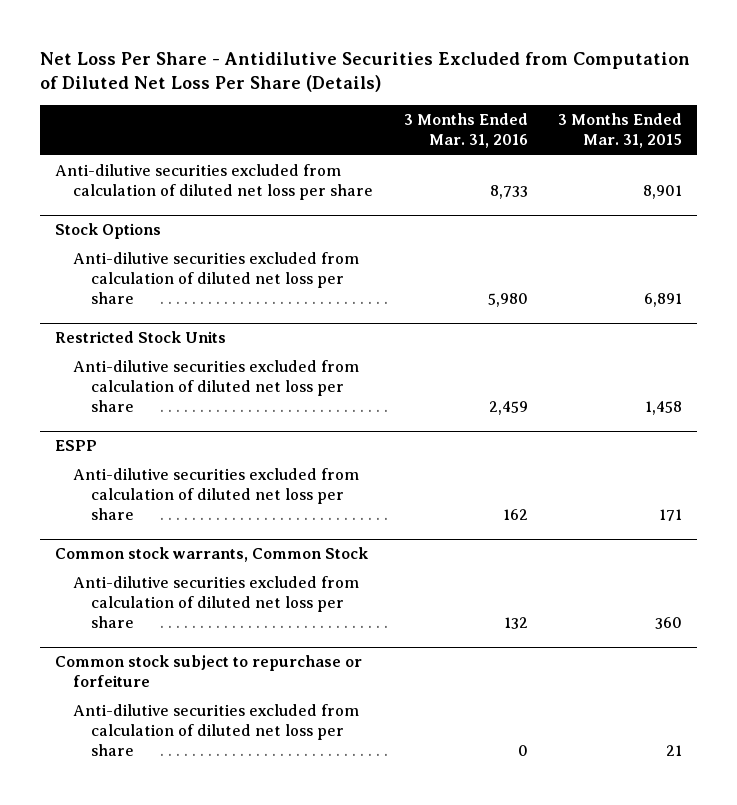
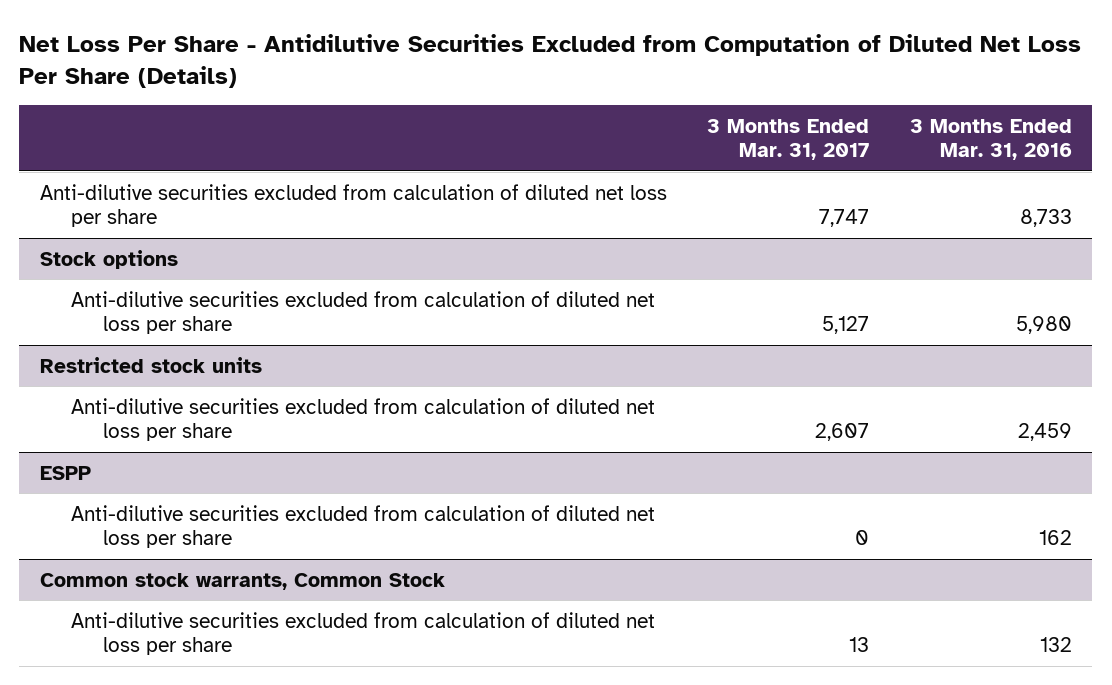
[557,113,682,149] 3 Months Ended Mar. 31, 2015 -> none
none -> [707,118,870,161] 3 Months Ended Mar. 31, 2017
[55,223,162,240] Stock Options -> [39,249,178,269] Stock options
[55,331,227,344] Restricted Stock Units -> [39,356,262,373] Restricted stock units
[55,655,363,688] Common stock subject to repurchase or forfeiture -> none
[73,704,360,757] Anti-dilutive securities excluded from calculation of diluted net loss per share -> none

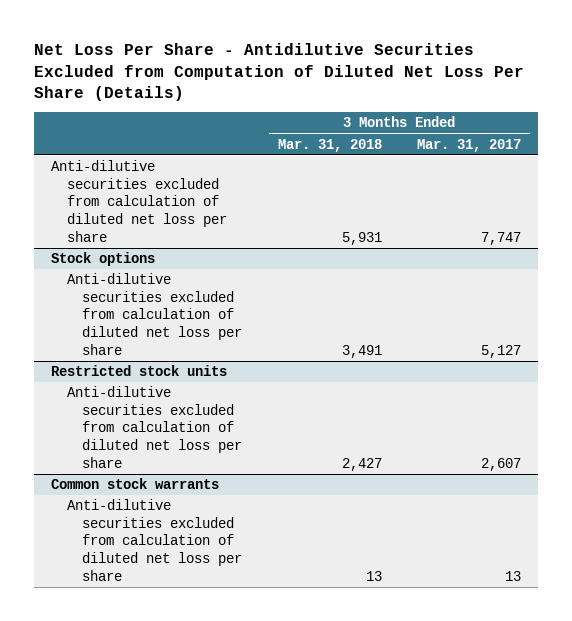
[910,118,1073,161] 3 Months Ended Mar. 31, 2016 -> none
none -> [277,138,382,152] Mar. 31, 2018
[39,465,91,480] ESPP -> none
[71,504,656,549] Anti-dilutive securities excluded from calculation of diluted net loss per share -> none
[39,572,445,590] Common stock warrants, Common Stock -> [51,478,220,490] Common stock warrants

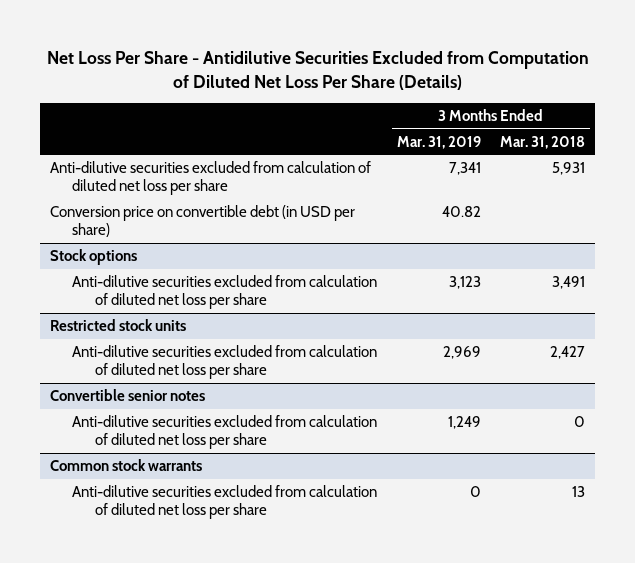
[416,138,521,152] Mar. 31, 2017 -> none
none -> [396,135,481,149] Mar. 31, 2019
none -> [50,205,356,238] Conversion price on convertible debt (in USD per share)
none -> [50,389,206,402] Convertible senior notes
none -> [72,415,378,450] Anti-dilutive securities excluded from calculation of diluted net loss per share

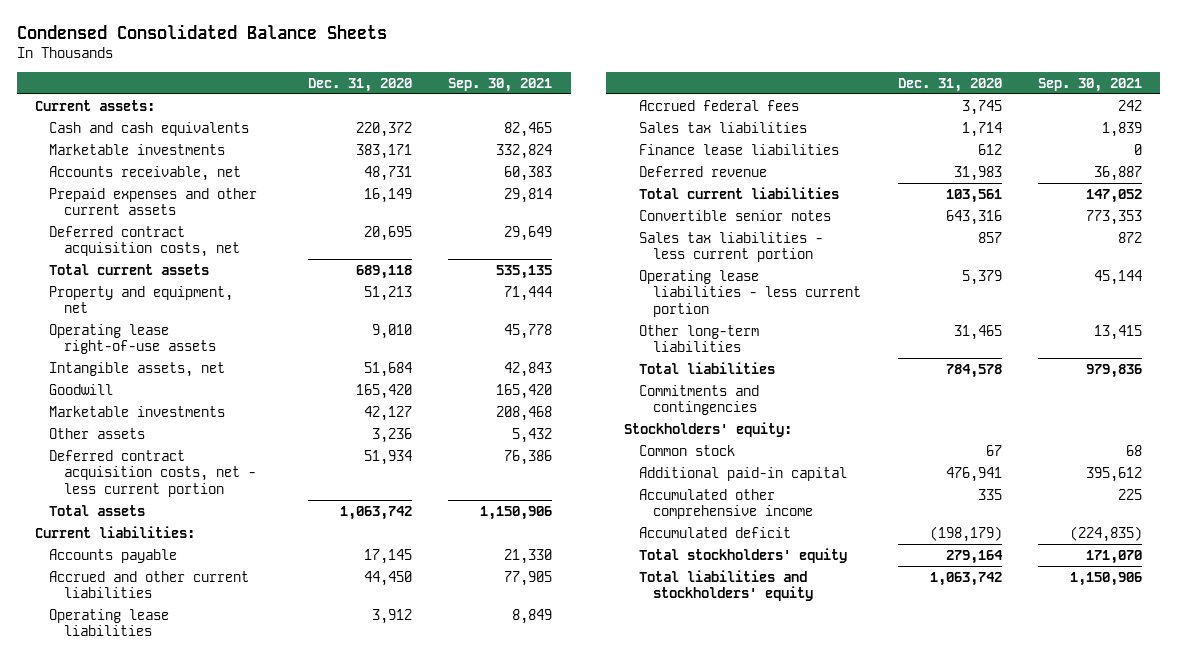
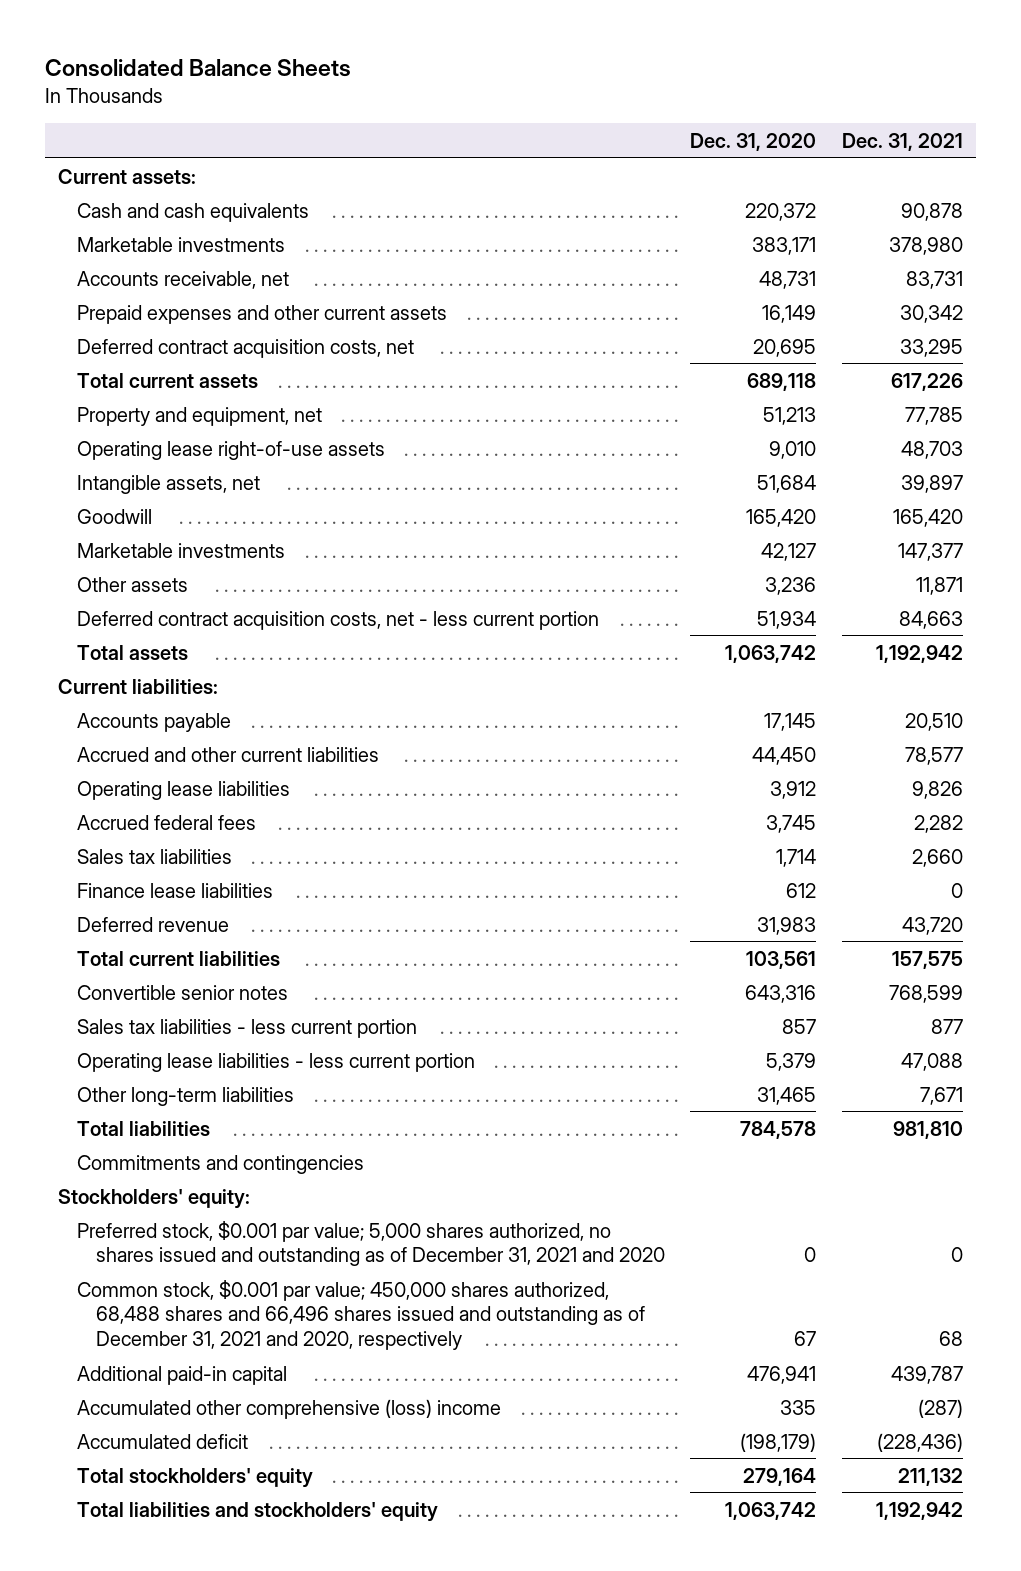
[16,23,387,39] Condensed Consolidated Balance Sheets -> [45,59,352,78] Consolidated Balance Sheets
[448,77,553,92] Sep. 30, 2021 -> none
none -> [842,133,964,152] Dec. 31, 2021
none -> [76,1220,665,1267] Preferred stock, $0.001 par value; 5,000 shares authorized, no shares issued and outstanding as of December 31, 2021 and 2020
[638,444,735,456] Common stock -> [76,1279,645,1351] Common stock, $0.001 par value; 450,000 shares authorized, 68,488 shares and 66,496 shares issued and outstanding as of December 31, 2021 and 2020, respectively
[638,488,814,520] Accumulated other comprehensive income -> [76,1398,501,1419] Accumulated other comprehensive (loss) income

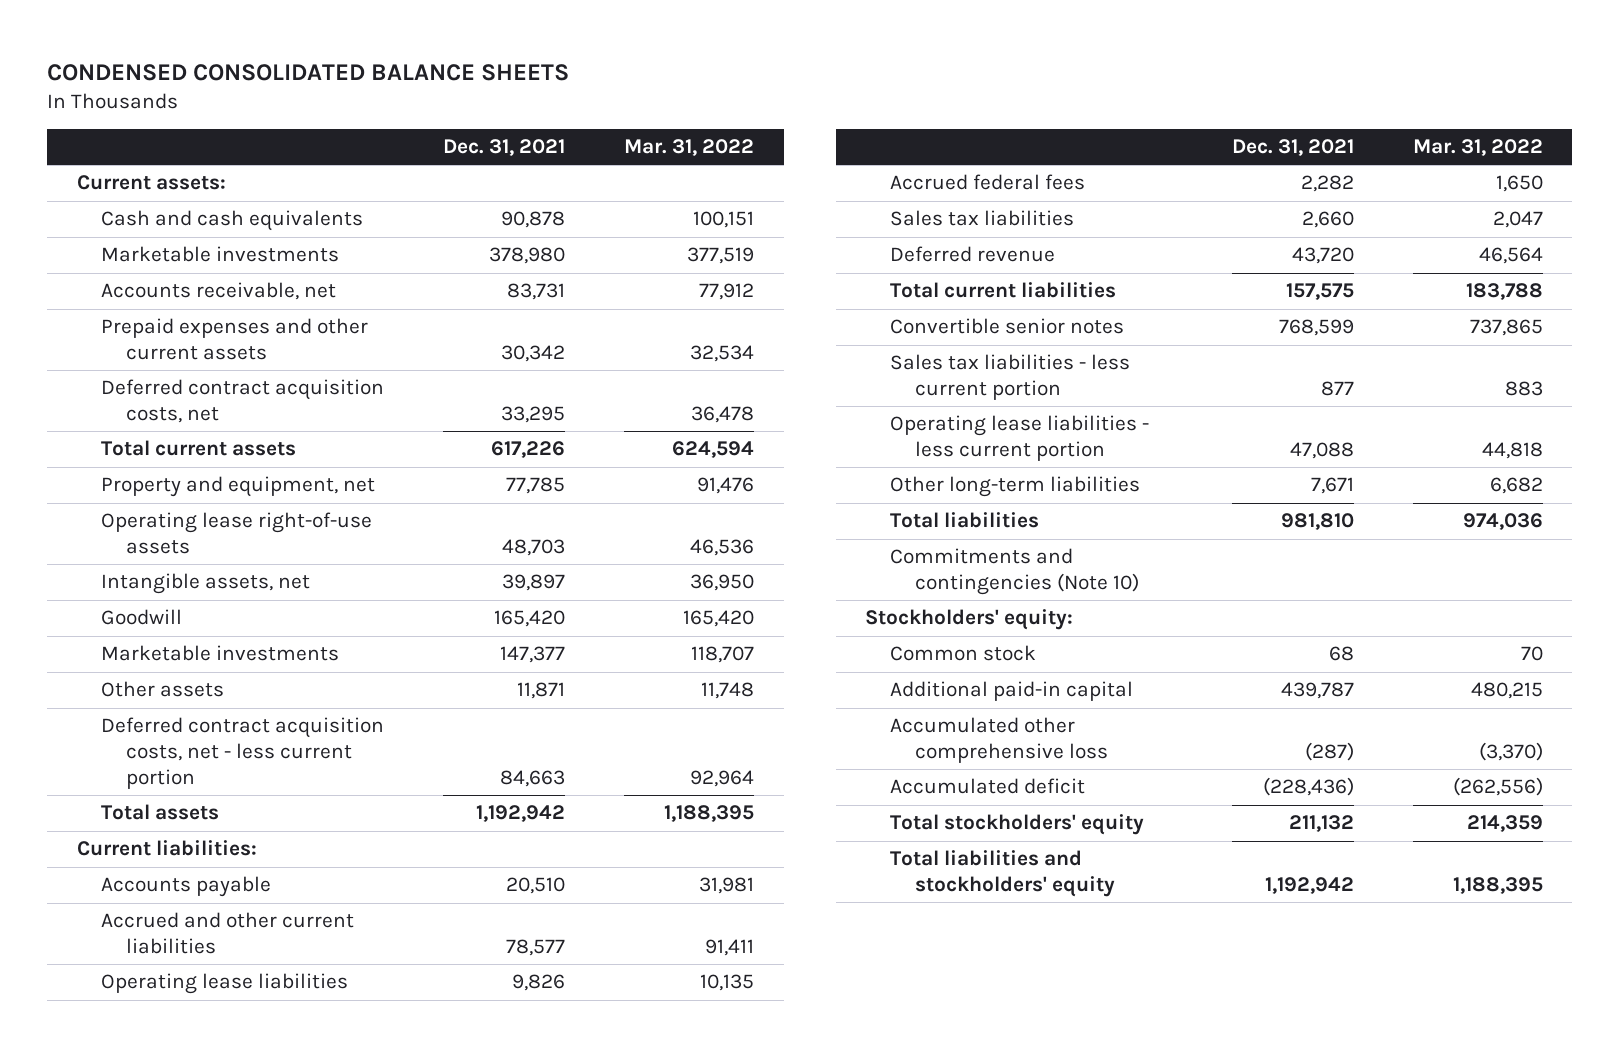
[45,59,352,78] Consolidated Balance Sheets -> [47,63,570,81] CONDENSED CONSOLIDATED BALANCE SHEETS
[690,133,817,152] Dec. 31, 2020 -> none
none -> [624,139,755,157] Mar. 31, 2022
[76,882,273,898] Finance lease liabilities -> none
[76,1154,364,1174] Commitments and contingencies -> [889,548,1139,596] Commitments and contingencies (Note 10)
[76,1220,665,1267] Preferred stock, $0.001 par value; 5,000 shares authorized, no shares issued and outstanding as of December 31, 2021 and 2020 -> none
[76,1279,645,1351] Common stock, $0.001 par value; 450,000 shares authorized, 68,488 shares and 66,496 shares issued and outstanding as of December 31, 2021 and 2020, respectively -> [889,645,1036,662] Common stock
[76,1398,501,1419] Accumulated other comprehensive (loss) income -> [889,717,1108,764] Accumulated other comprehensive loss

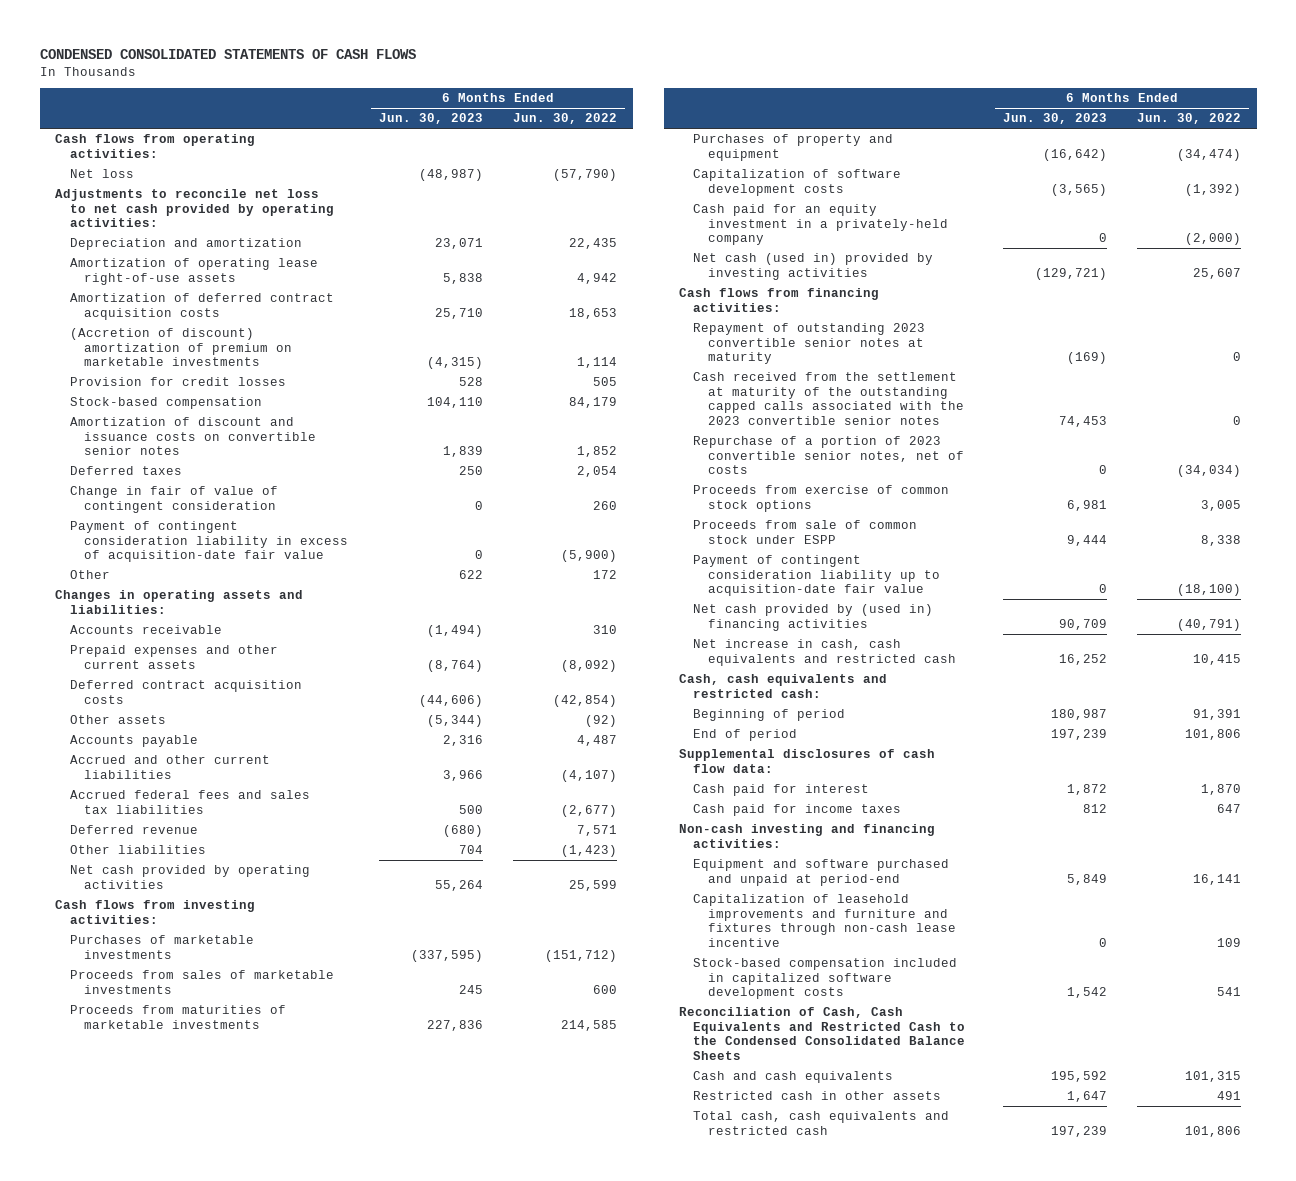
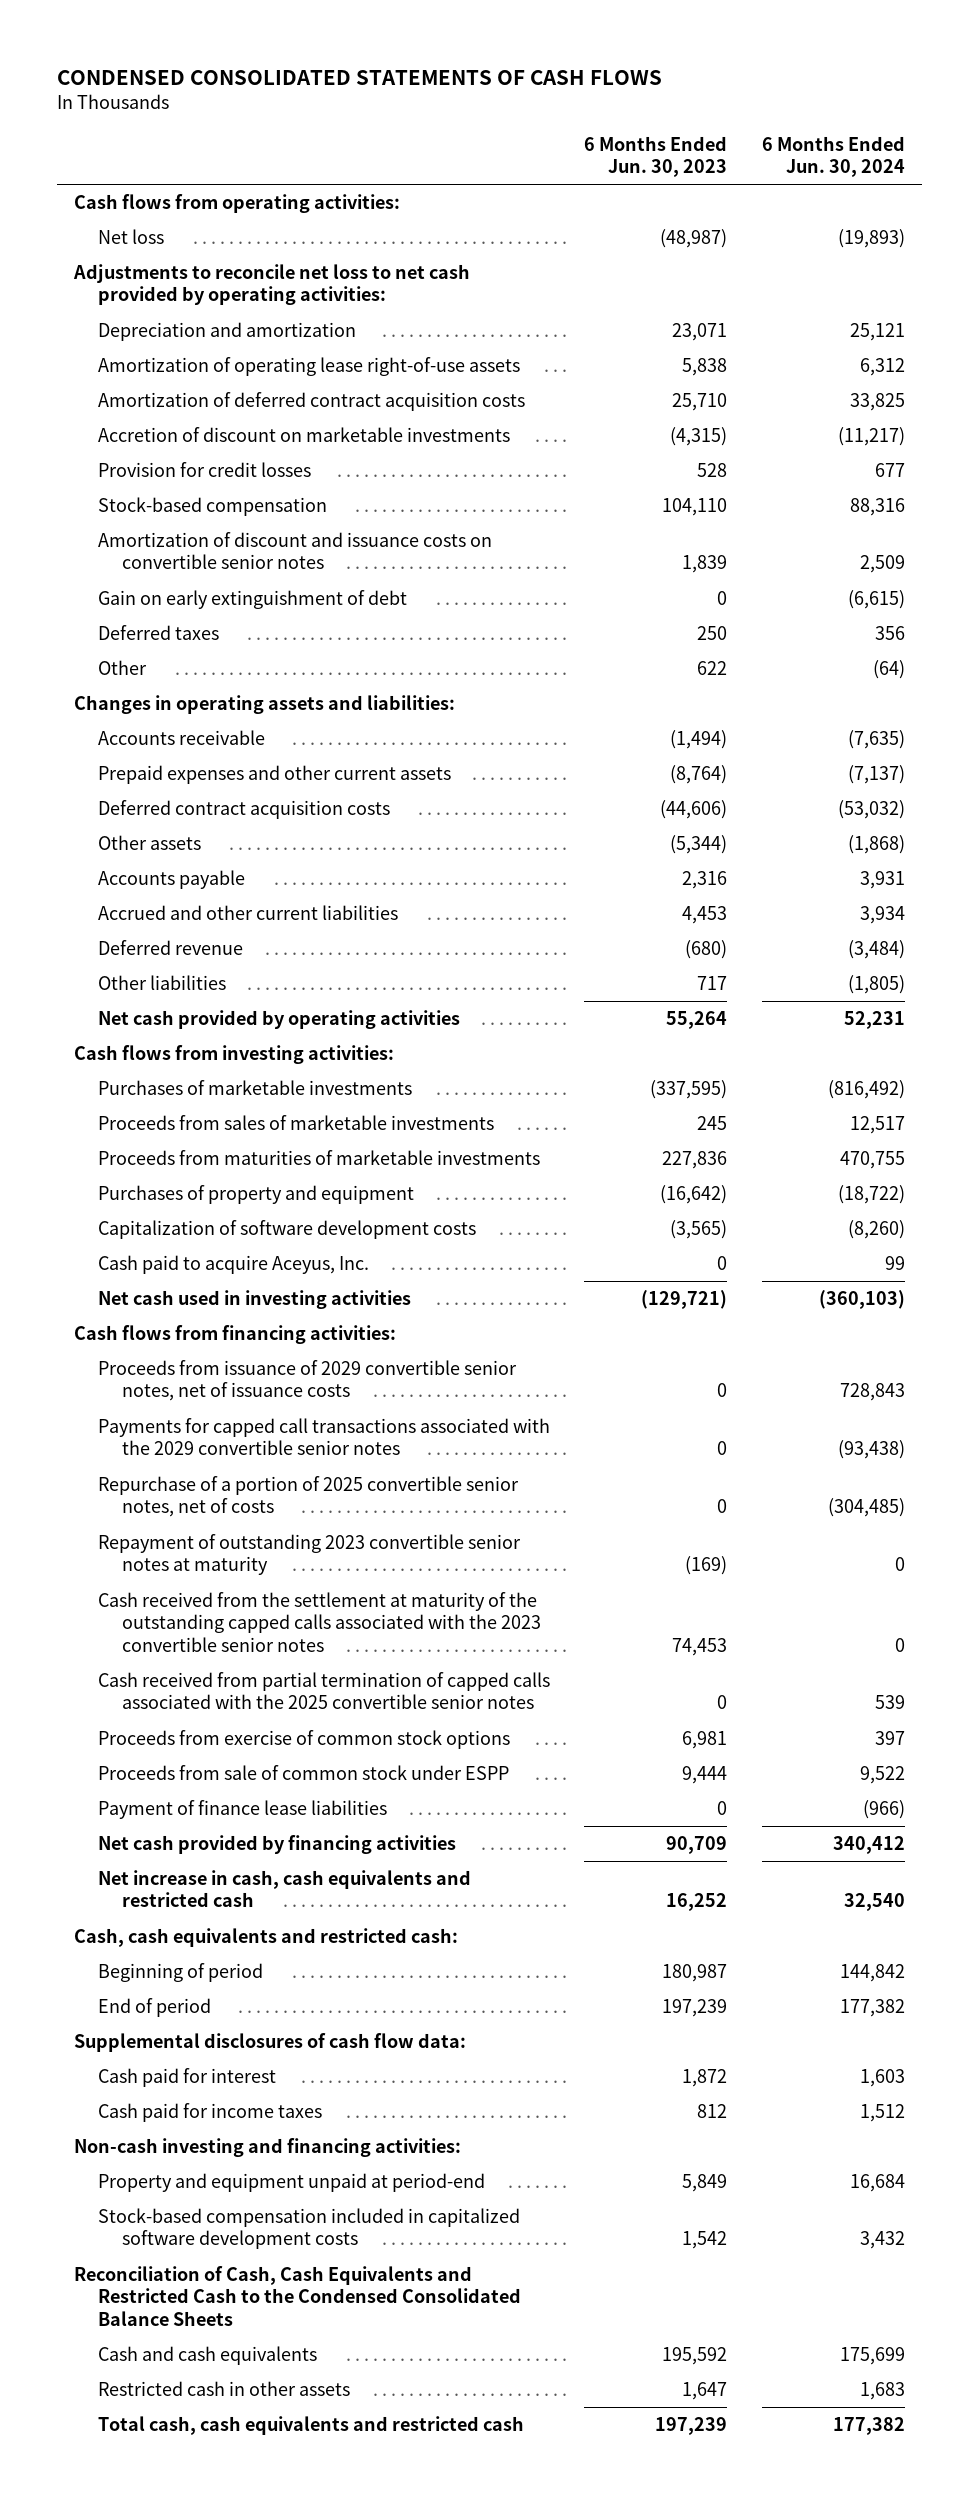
[513,113,618,125] Jun. 30, 2022 -> none
none -> [761,135,905,178] 6 Months Ended Jun. 30, 2024
[69,328,292,367] (Accretion of discount) amortization of premium on marketable investments -> [98,427,511,443] Accretion of discount on marketable investments
none -> [98,590,408,610] Gain on early extinguishment of debt
[69,486,278,513] Change in fair of value of contingent consideration -> none
[69,521,348,563] Payment of contingent consideration liability in excess of acquisition-date fair value -> none
[69,790,310,814] Accrued federal fees and sales tax liabilities -> none
[442,769,483,781] 3,966 -> [682,906,728,925] 4,453
[458,845,483,855] 704 -> [697,976,728,991] 717
[693,204,948,246] Cash paid for an equity investment in a privately-held company -> none
none -> [98,1255,370,1275] Cash paid to acquire Aceyus, Inc.
[693,253,934,280] Net cash (used in) provided by investing activities -> [98,1290,412,1310] Net cash used in investing activities
none -> [98,1360,518,1402] Proceeds from issuance of 2029 convertible senior notes, net of issuance costs
none -> [98,1418,551,1456] Payments for capped call transactions associated with the 2029 convertible senior notes
none -> [98,1476,520,1518] Repurchase of a portion of 2025 convertible senior notes, net of costs
[693,436,964,475] Repurchase of a portion of 2023 convertible senior notes, net of costs -> none
none -> [98,1672,551,1710] Cash received from partial termination of capped calls associated with the 2025 convertible senior notes
[693,555,940,597] Payment of contingent consideration liability up to acquisition-date fair value -> none
none -> [98,1800,388,1820] Payment of finance lease liabilities
[693,604,934,631] Net cash provided by (used in) financing activities -> [98,1835,457,1855] Net cash provided by financing activities
[693,894,956,947] Capitalization of leasehold improvements and furniture and fixtures through non-cash lease incentive -> none
[693,859,950,886] Equipment and software purchased and unpaid at period-end -> [98,2173,486,2193] Property and equipment unpaid at period-end

